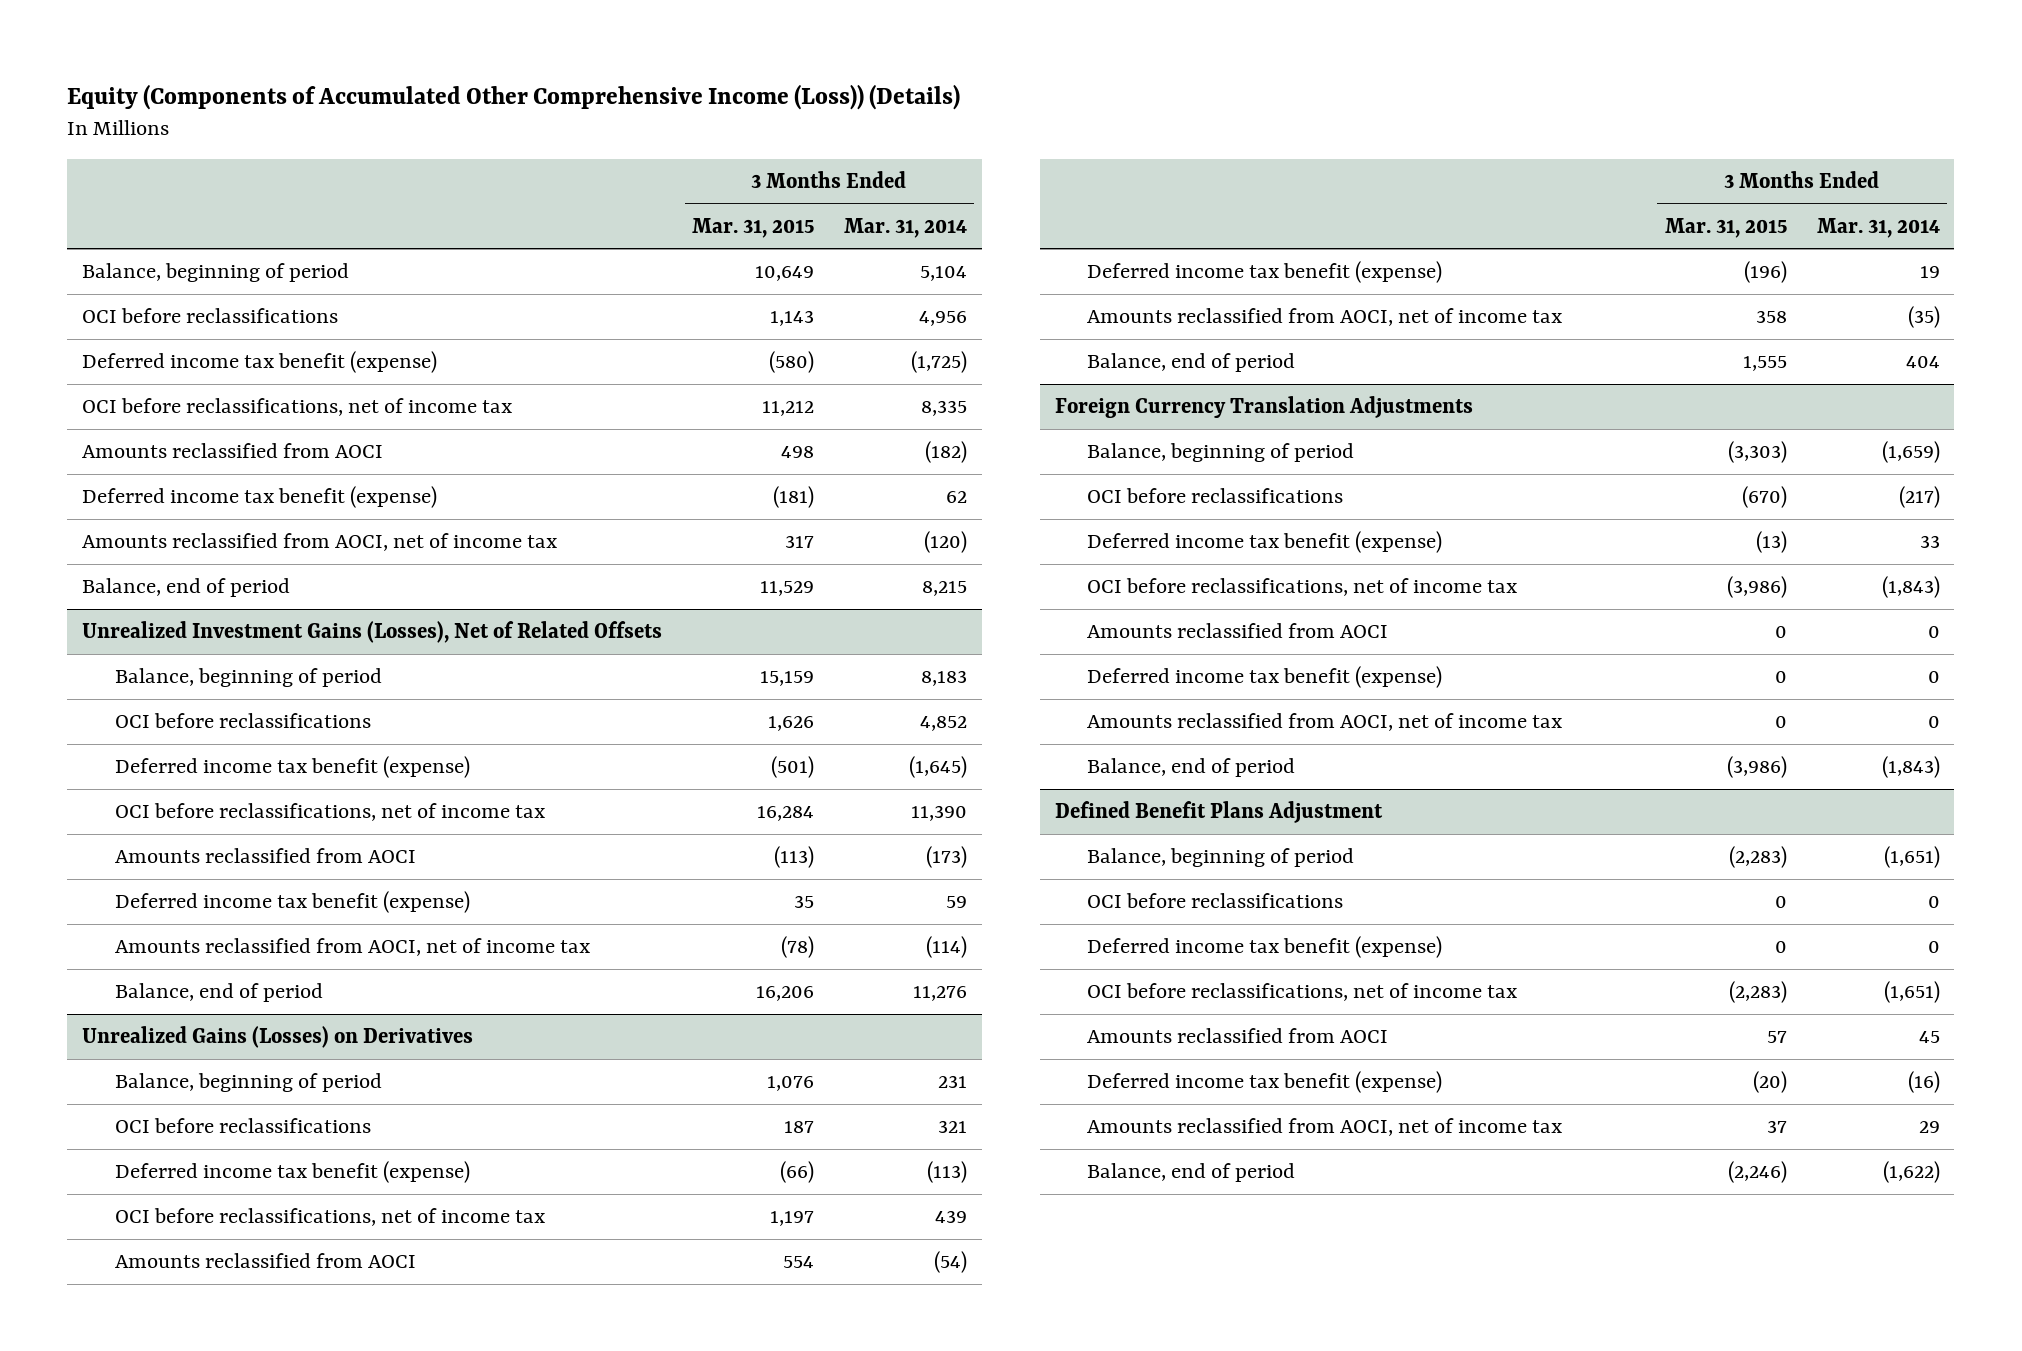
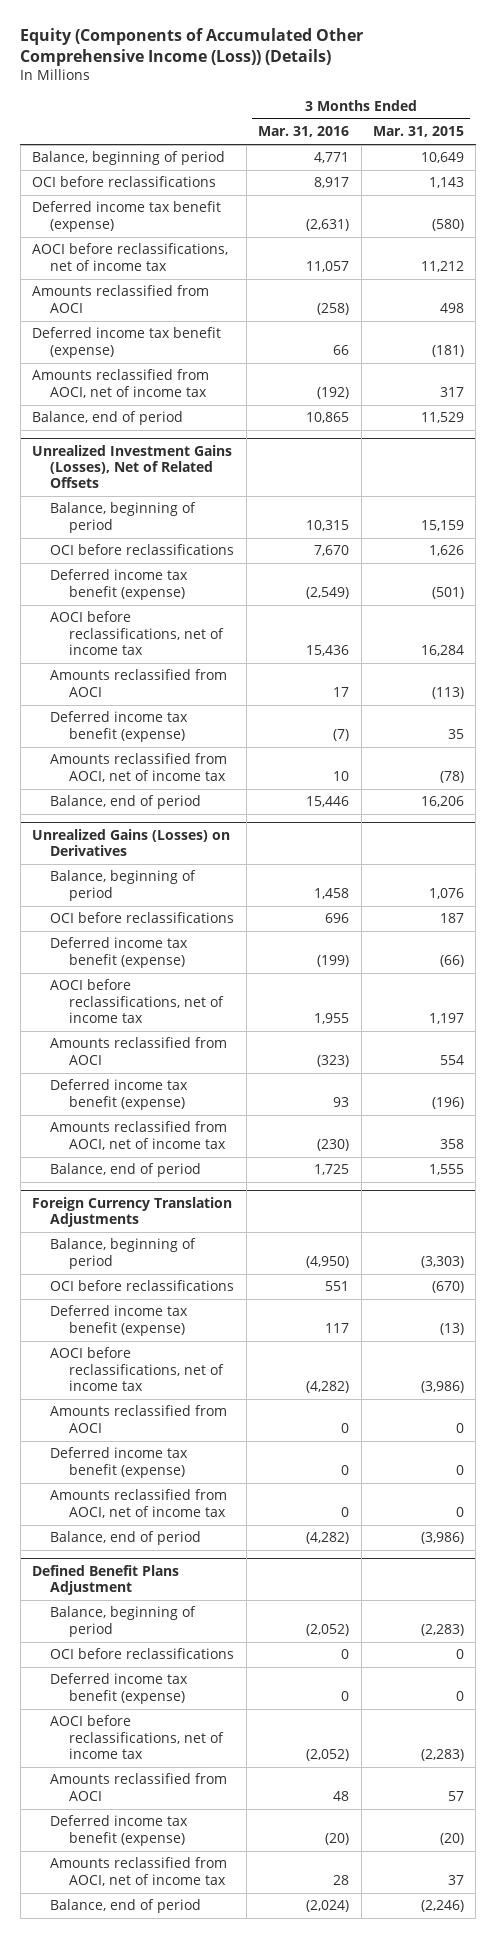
[843,217,967,238] Mar. 31, 2014 -> none
none -> [258,126,350,138] Mar. 31, 2016
[82,398,513,417] OCI before reclassifications, net of income tax -> [32,243,229,271] AOCI before reclassifications, net of income tax
[114,803,545,822] OCI before reclassifications, net of income tax -> [50,611,224,656] AOCI before reclassifications, net of income tax
[114,1208,545,1227] OCI before reclassifications, net of income tax -> [50,979,224,1024] AOCI before reclassifications, net of income tax
[1087,578,1518,597] OCI before reclassifications, net of income tax -> [50,1347,224,1392] AOCI before reclassifications, net of income tax
[1087,983,1518,1002] OCI before reclassifications, net of income tax -> [50,1715,224,1760] AOCI before reclassifications, net of income tax

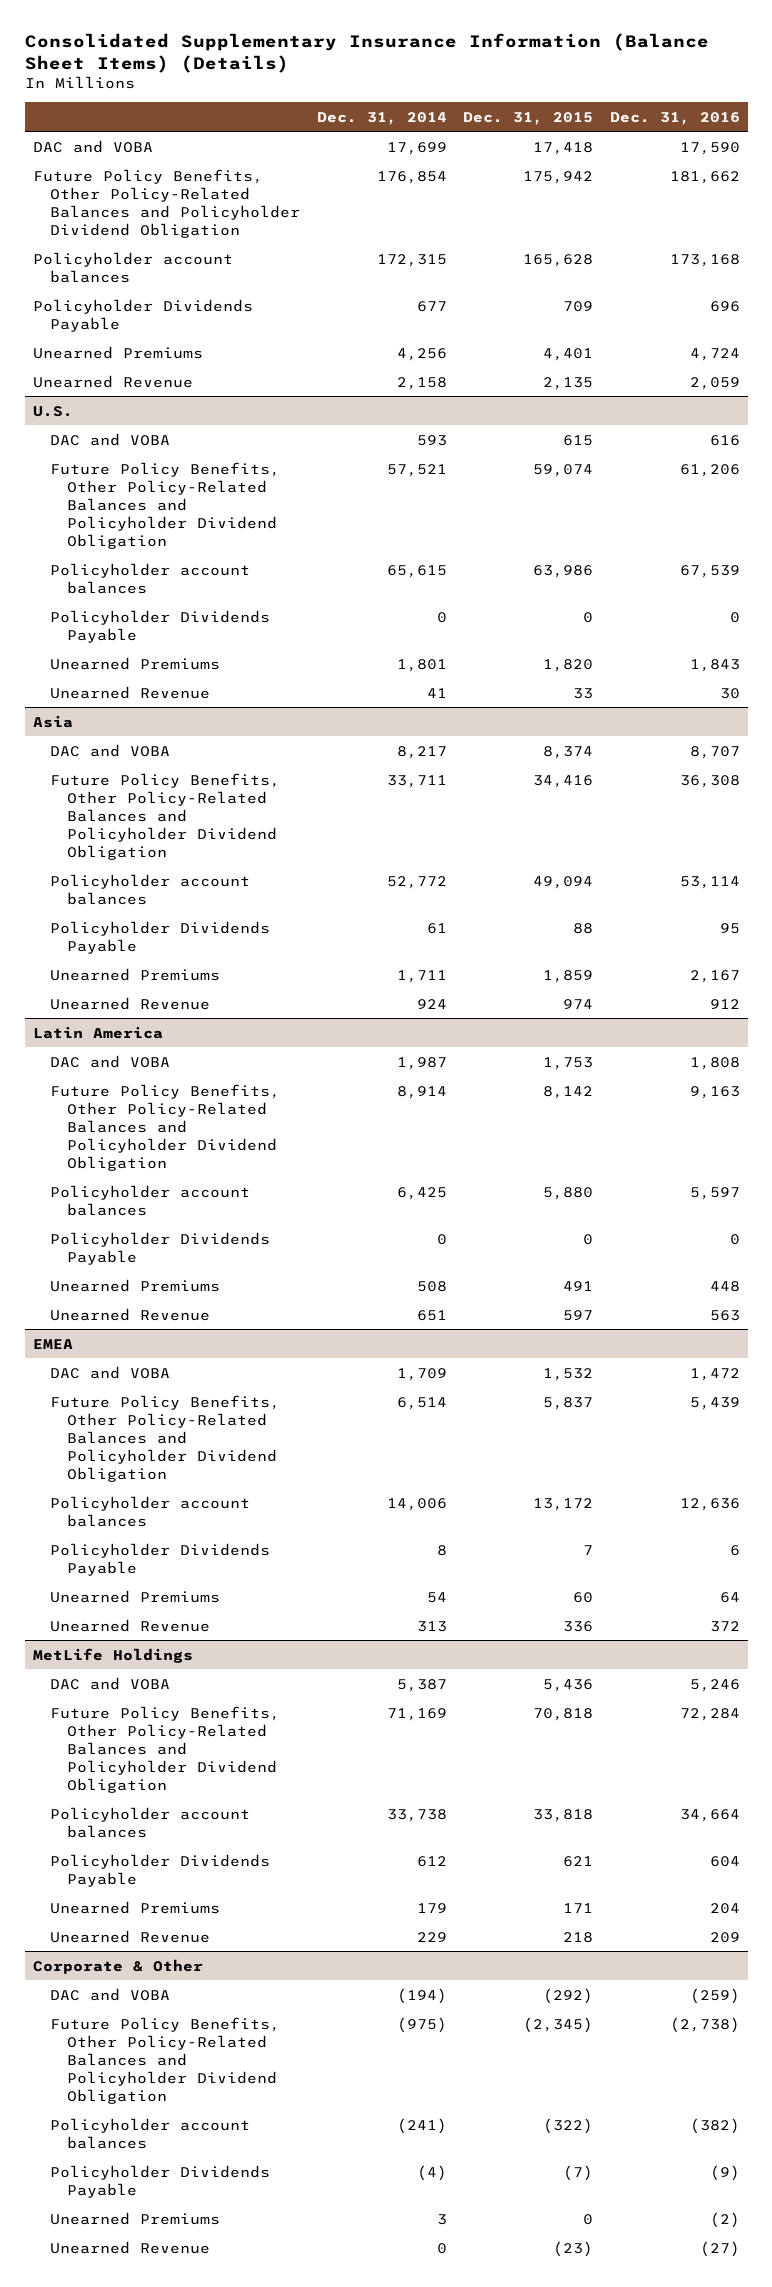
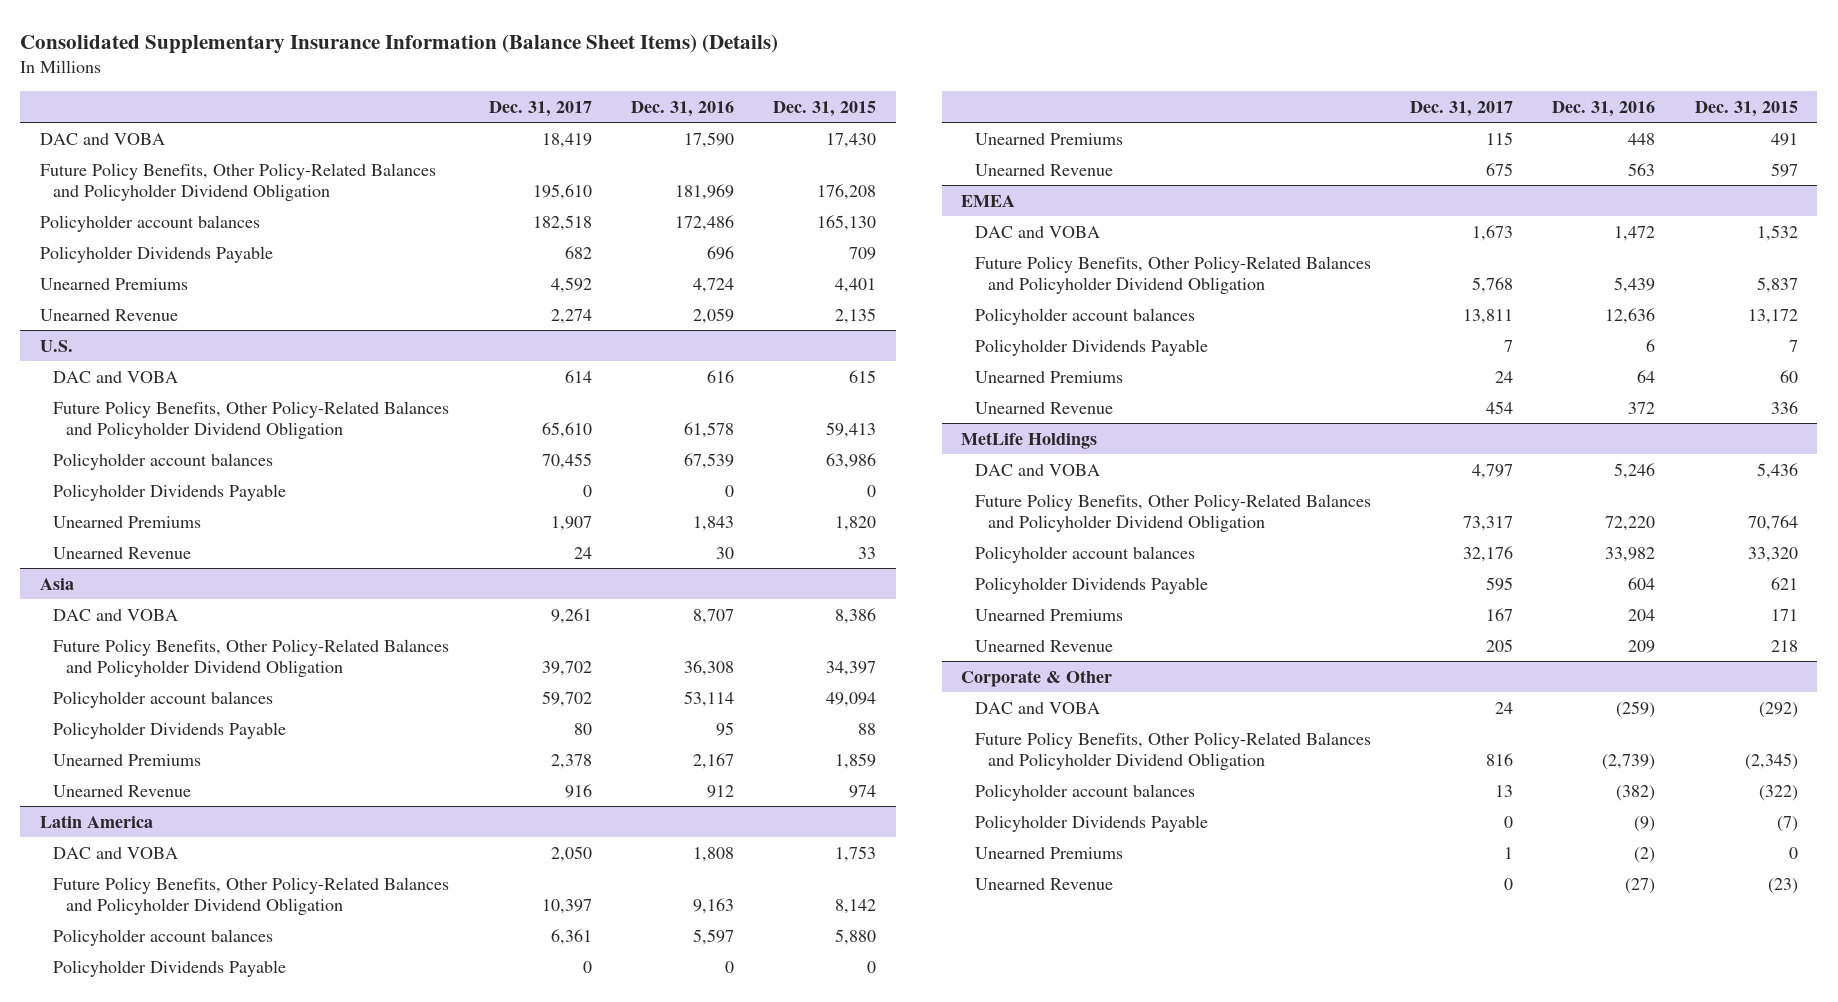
[316,111,447,125] Dec. 31, 2014 -> none
none -> [488,100,592,117] Dec. 31, 2017
[533,141,594,155] 17,418 -> [826,132,877,148] 17,430
[523,170,594,184] 175,942 -> [817,183,877,200] 176,208
[669,170,740,184] 181,662 -> [675,183,735,200] 181,969
[523,253,594,267] 165,628 -> [817,214,877,231] 165,130
[669,253,740,267] 173,168 -> [675,214,735,231] 172,486
[533,463,594,477] 59,074 -> [826,421,877,438] 59,413
[679,463,740,477] 61,206 -> [684,421,735,438] 61,578
[543,745,594,759] 8,374 -> [835,607,877,624] 8,386
[533,774,594,788] 34,416 -> [826,660,877,676] 34,397
[533,1707,594,1721] 70,818 -> [1747,514,1798,531] 70,764
[679,1707,740,1721] 72,284 -> [1605,515,1656,531] 72,220
[533,1808,594,1822] 33,818 -> [1747,546,1798,562] 33,320
[679,1808,740,1822] 34,664 -> [1605,546,1656,562] 33,982
[669,2016,740,2033] (2,738) -> [1602,753,1656,770] (2,739)

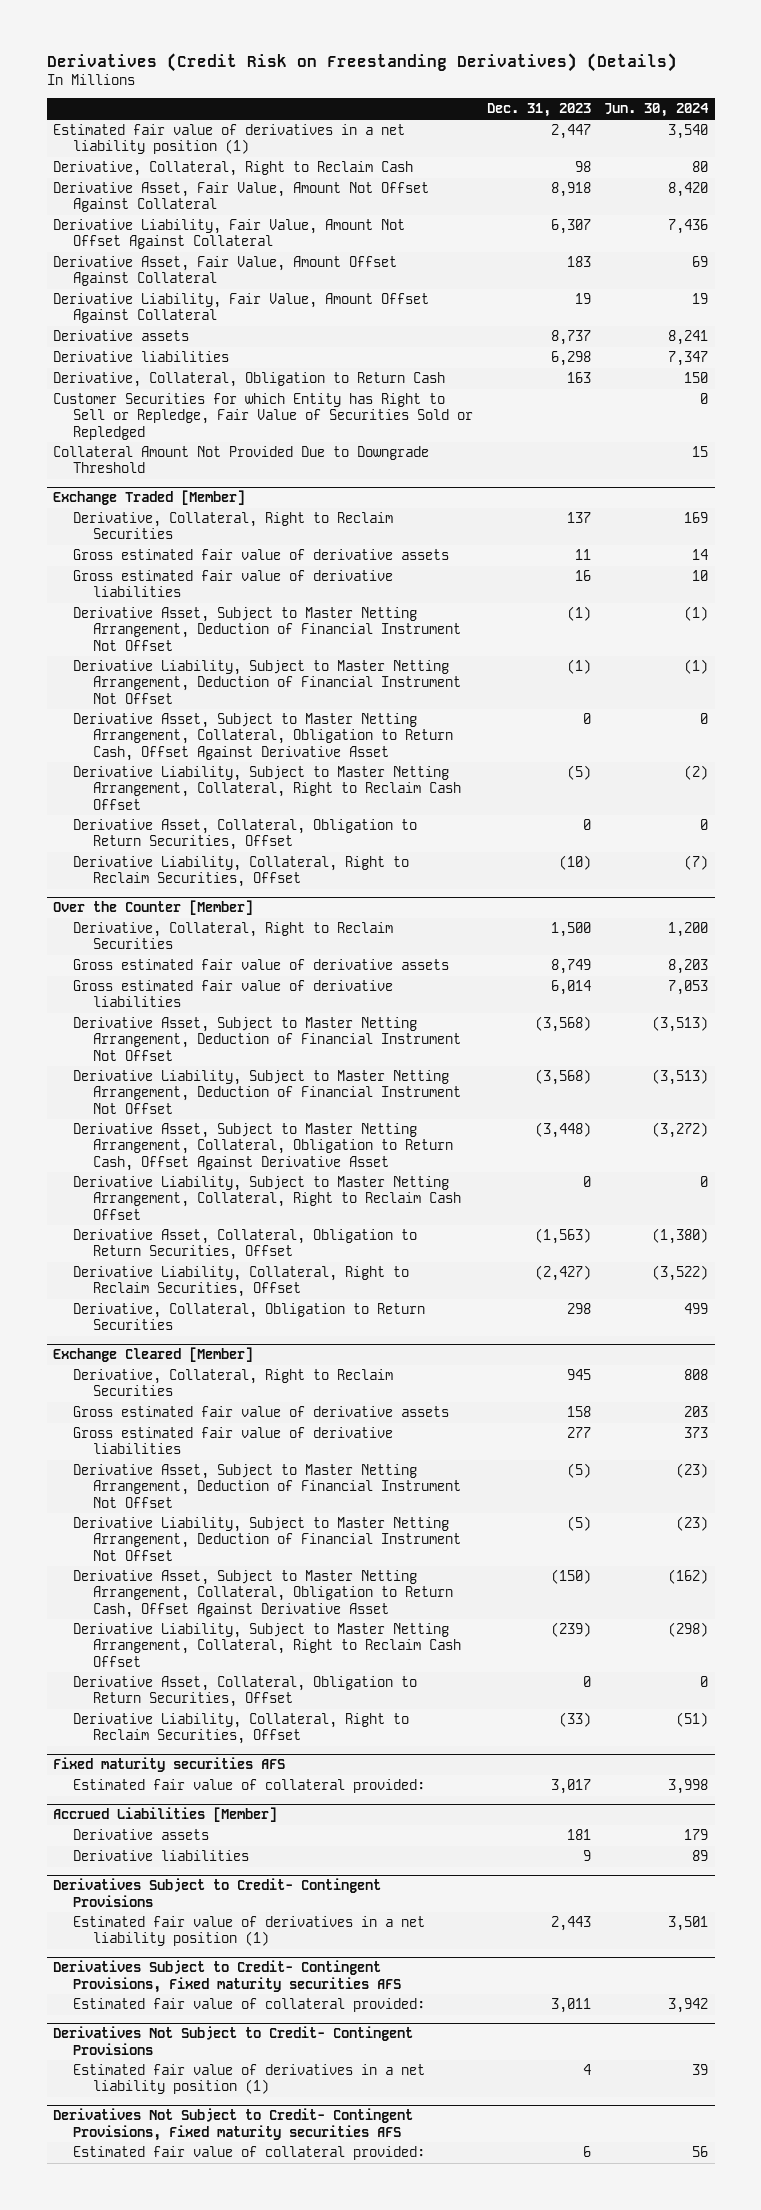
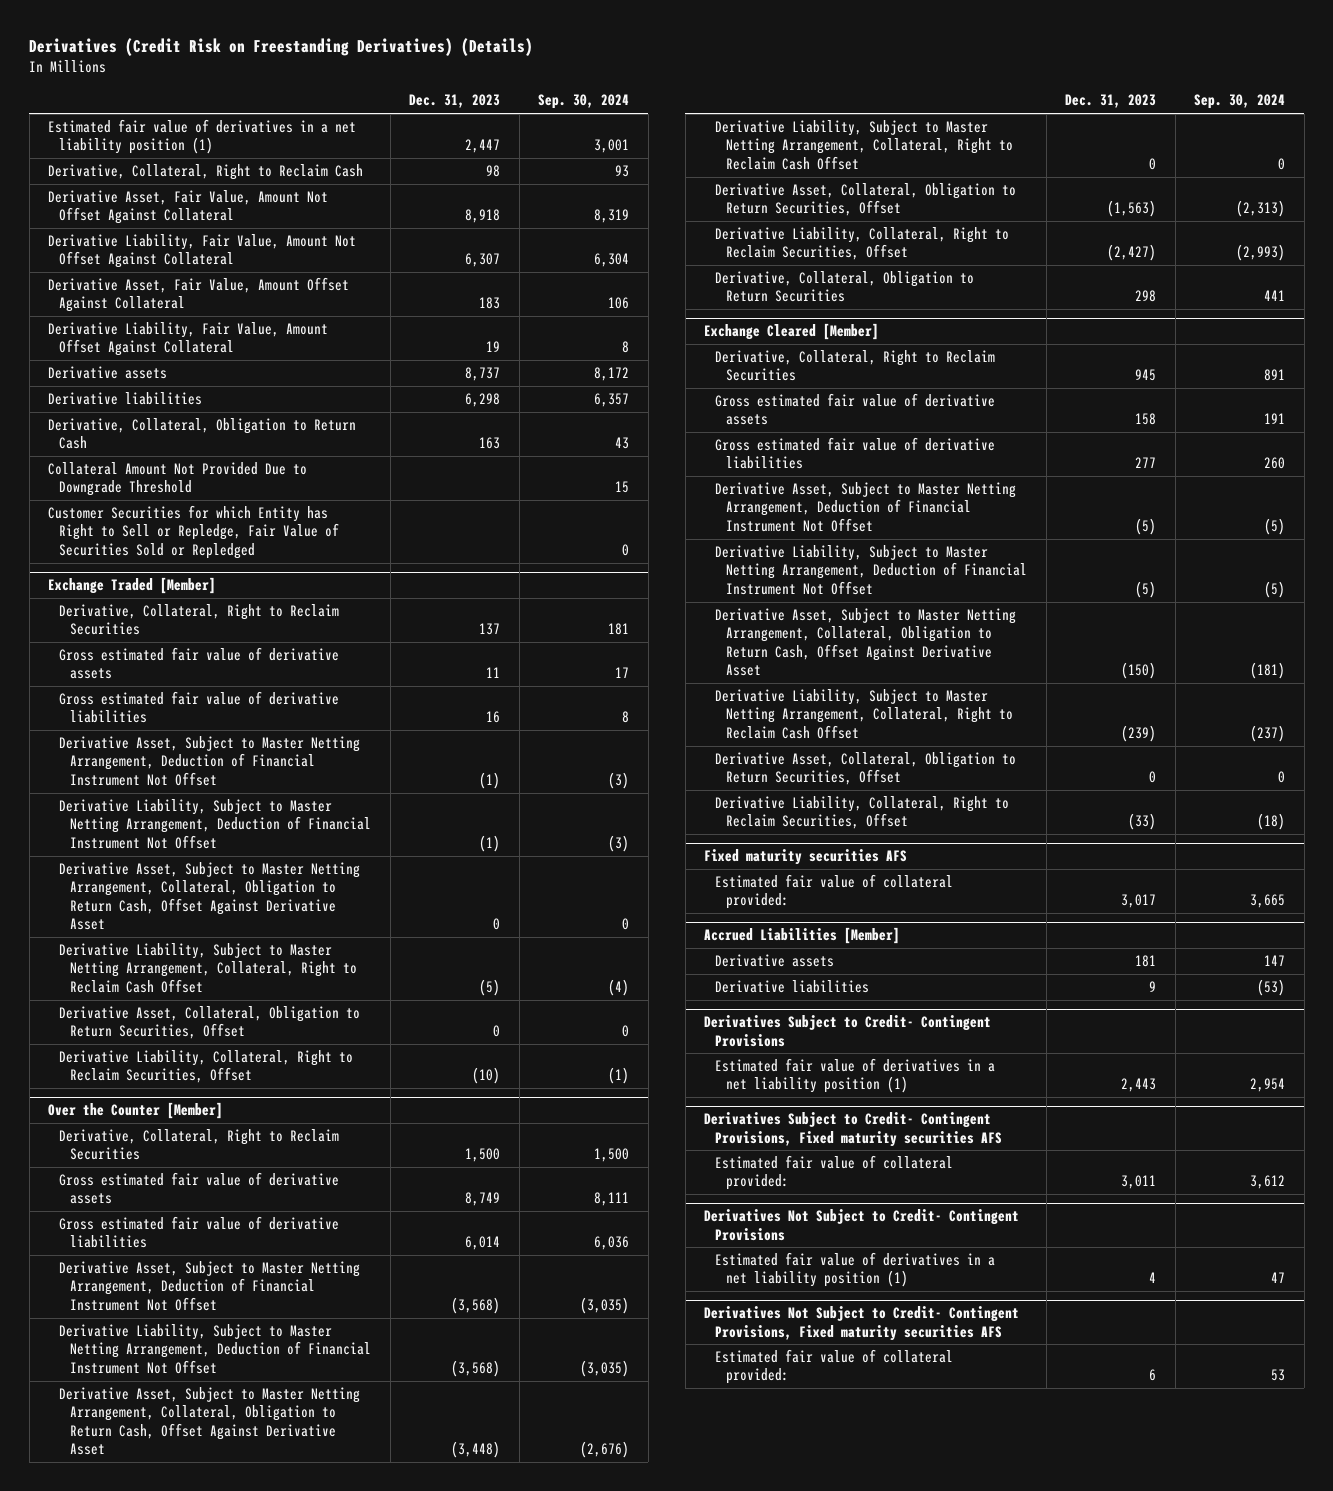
[603,103,709,118] Jun. 30, 2024 -> none
none -> [538,94,630,110] Sep. 30, 2024
[53,392,474,440] Customer Securities for which Entity has Right to Sell or Repledge, Fair Value of Securities Sold or Repledged -> [48,505,340,559] Customer Securities for which Entity has Right to Sell or Repledge, Fair Value of Securities Sold or Repledged

